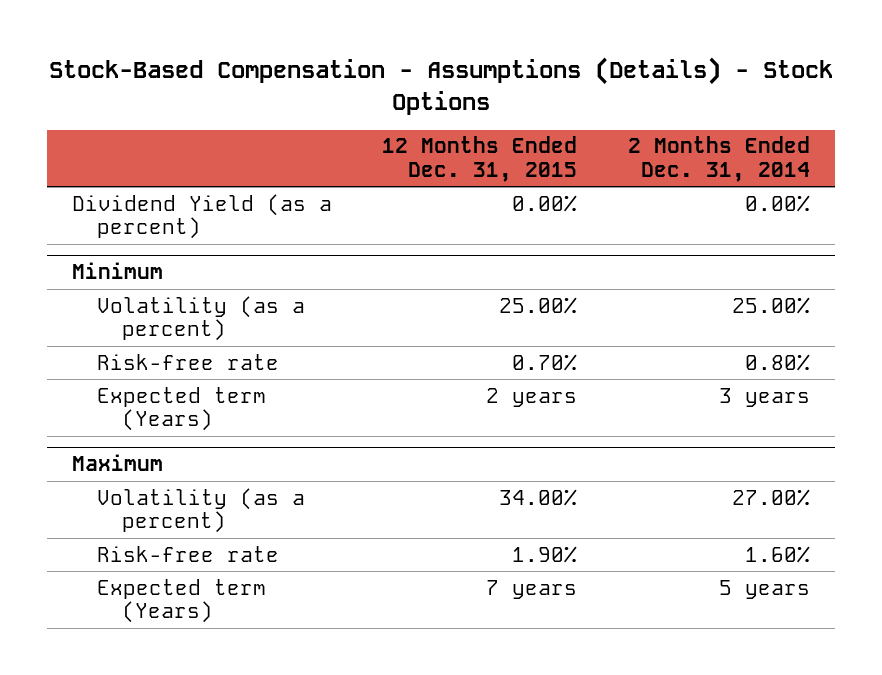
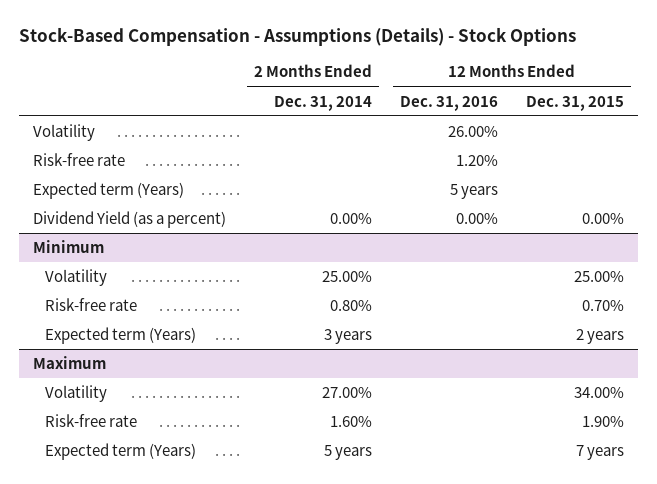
none -> [399,95,498,111] Dec. 31, 2016
none -> [32,124,95,142] Volatility
none -> [32,153,125,167] Risk-free rate
none -> [32,182,184,200] Expected term (Years)
[96,295,305,342] Volatility (as a percent) -> [45,269,108,287] Volatility
[96,487,305,534] Volatility (as a percent) -> [45,385,108,403] Volatility

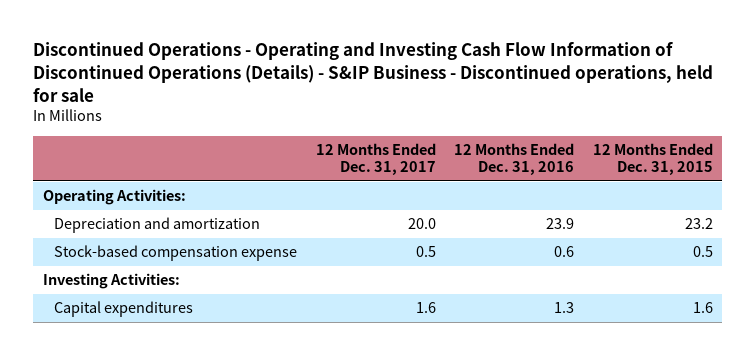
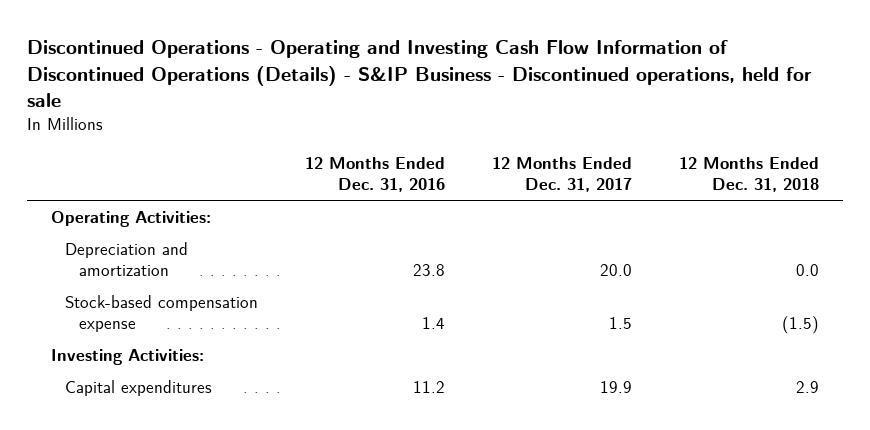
[593,143,714,176] 12 Months Ended Dec. 31, 2015 -> none
none -> [679,157,820,193] 12 Months Ended Dec. 31, 2018
[546,218,575,230] 23.9 -> [413,264,446,277] 23.8
[415,246,436,258] 0.5 -> [609,317,633,330] 1.5
[554,246,575,258] 0.6 -> [422,317,446,330] 1.4
[415,302,436,314] 1.6 -> [600,380,633,393] 19.9
[554,302,575,314] 1.3 -> [413,380,446,393] 11.2

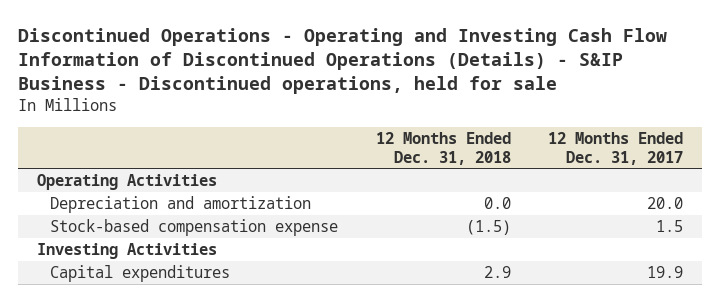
[305,157,446,193] 12 Months Ended Dec. 31, 2016 -> none
[50,210,211,227] Operating Activities: -> [37,173,218,190] Operating Activities
[50,348,204,365] Investing Activities: -> [37,242,218,259] Investing Activities

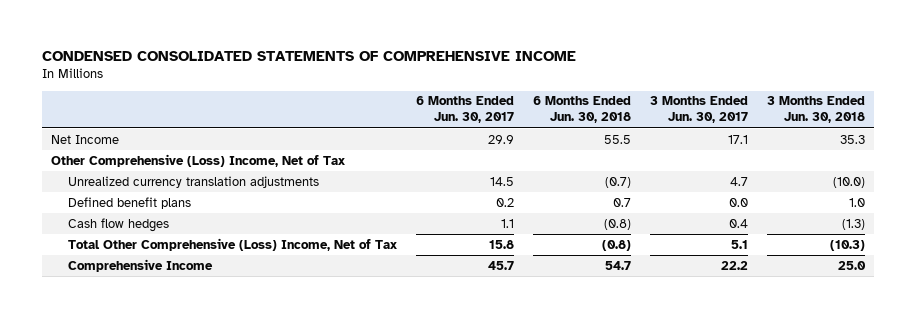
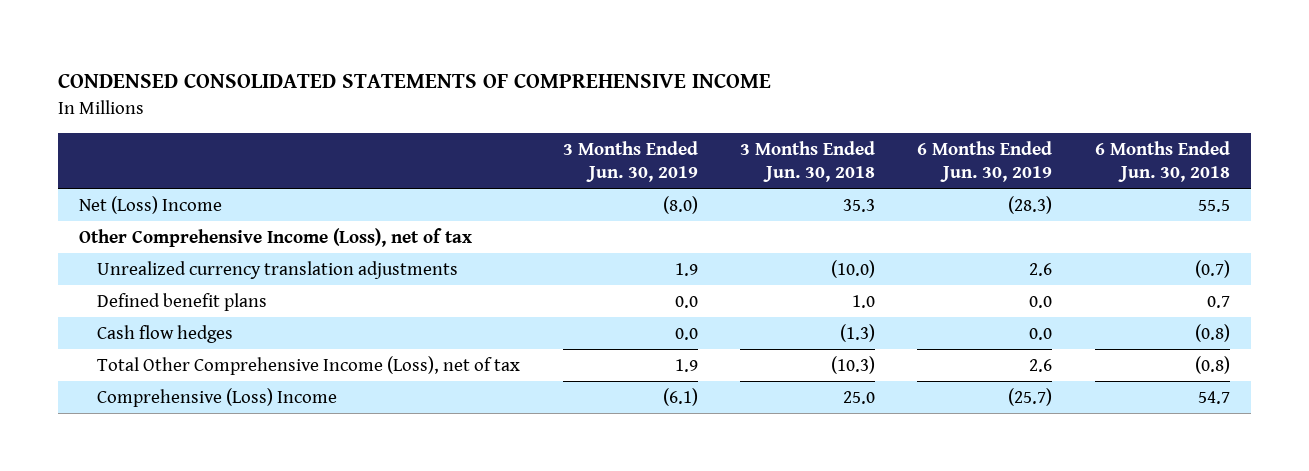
[416,96,515,124] 6 Months Ended Jun. 30, 2017 -> none
[649,96,748,124] 3 Months Ended Jun. 30, 2017 -> none
none -> [562,141,698,182] 3 Months Ended Jun. 30, 2019
none -> [917,141,1053,182] 6 Months Ended Jun. 30, 2019
[51,134,120,144] Net Income -> [79,196,223,215] Net (Loss) Income
[51,153,346,167] Other Comprehensive (Loss) Income, Net of Tax -> [79,228,473,248] Other Comprehensive Income (Loss), net of tax
[68,237,398,251] Total Other Comprehensive (Loss) Income, Net of Tax -> [97,356,521,376] Total Other Comprehensive Income (Loss), net of tax
[68,258,214,272] Comprehensive Income -> [97,388,338,408] Comprehensive (Loss) Income

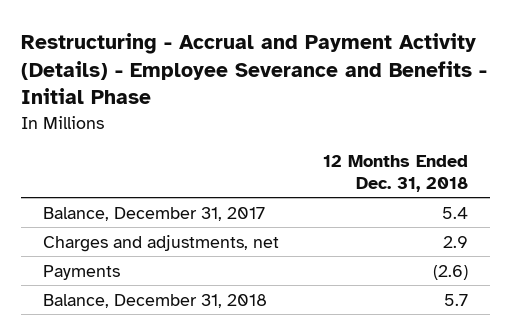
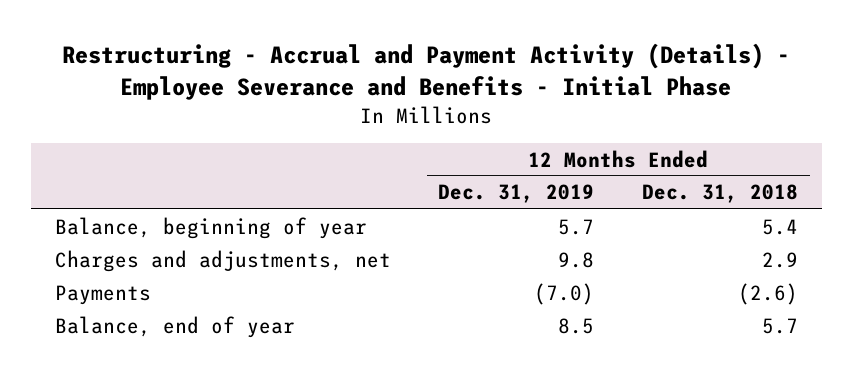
none -> [438,184,595,204] Dec. 31, 2019
[43,206,266,221] Balance, December 31, 2017 -> [54,216,367,239] Balance, beginning of year
[43,293,268,308] Balance, December 31, 2018 -> [54,315,295,338] Balance, end of year

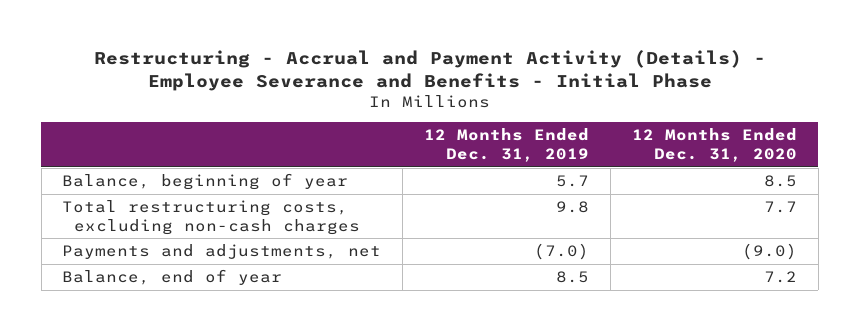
[642,184,799,204] Dec. 31, 2018 -> none
none -> [631,128,797,162] 12 Months Ended Dec. 31, 2020
[54,249,391,272] Charges and adjustments, net -> none
none -> [62,199,360,235] Total restructuring costs, excluding non-cash charges
[54,284,151,305] Payments -> [62,243,382,259] Payments and adjustments, net

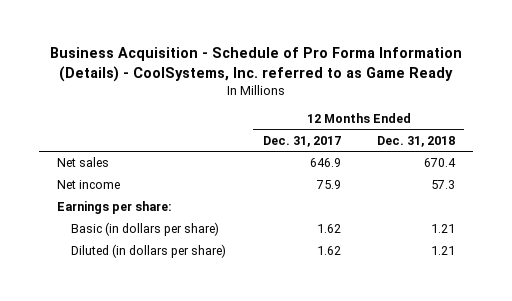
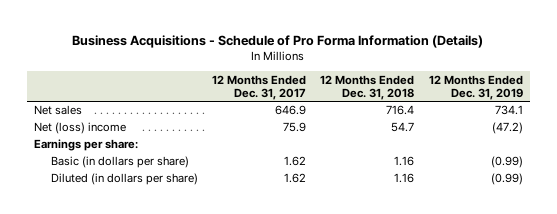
[49,47,462,82] Business Acquisition - Schedule of Pro Forma Information (Details) - CoolSystems, Inc. referred to as Game Ready -> [72,34,484,48] Business Acquisitions - Schedule of Pro Forma Information (Details)
none -> [428,74,523,101] 12 Months Ended Dec. 31, 2019
[423,158,456,168] 670.4 -> [386,105,415,116] 716.4
[56,180,120,190] Net income -> [34,122,127,135] Net (loss) income
[430,180,455,190] 57.3 -> [391,122,415,133] 54.7
[430,224,455,234] 1.21 -> [394,156,415,167] 1.16
[430,246,455,256] 1.21 -> [394,173,415,184] 1.16

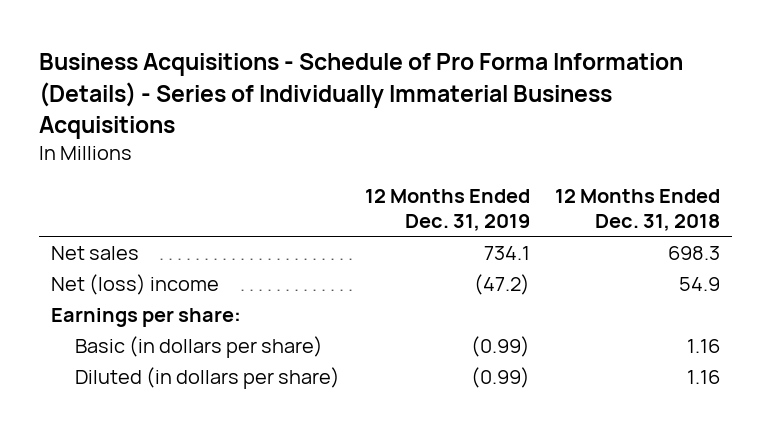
[72,34,484,48] Business Acquisitions - Schedule of Pro Forma Information (Details) -> [38,53,683,139] Business Acquisitions - Schedule of Pro Forma Information (Details) - Series of Individually Immaterial Business Acquisitions
[211,74,306,101] 12 Months Ended Dec. 31, 2017 -> none
[386,105,415,116] 716.4 -> [667,245,720,260] 698.3
[391,122,415,133] 54.7 -> [678,276,720,291] 54.9

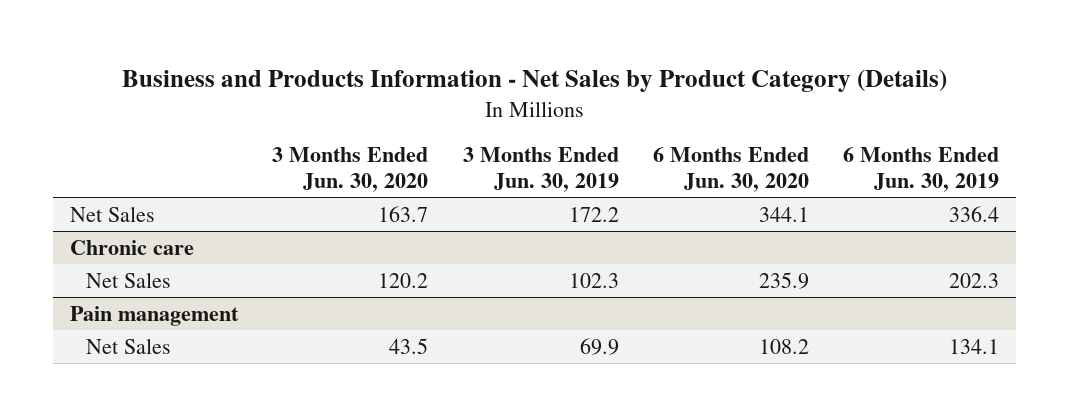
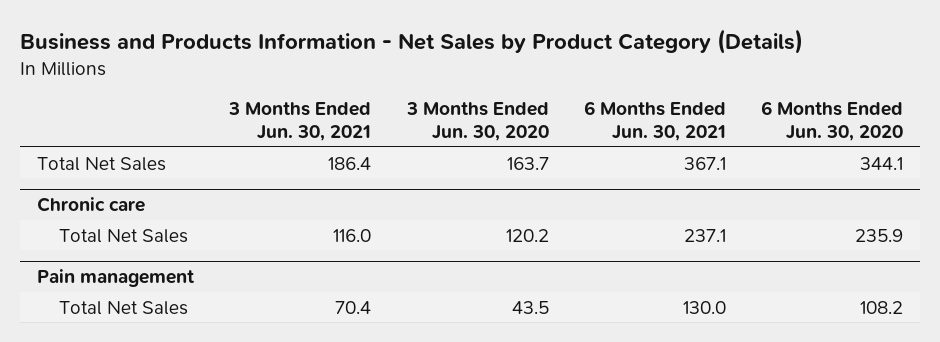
[462,147,619,193] 3 Months Ended Jun. 30, 2019 -> none
[842,147,999,193] 6 Months Ended Jun. 30, 2019 -> none
none -> [228,102,372,142] 3 Months Ended Jun. 30, 2021
none -> [583,101,726,142] 6 Months Ended Jun. 30, 2021
[70,205,156,222] Net Sales -> [37,156,167,171] Total Net Sales
[86,271,172,288] Net Sales -> [58,228,188,243] Total Net Sales
[86,337,172,354] Net Sales -> [58,300,188,315] Total Net Sales

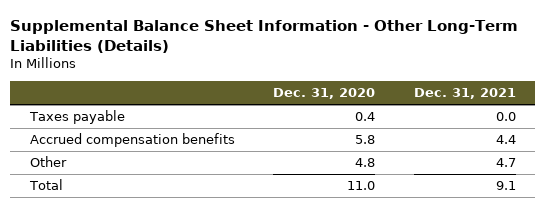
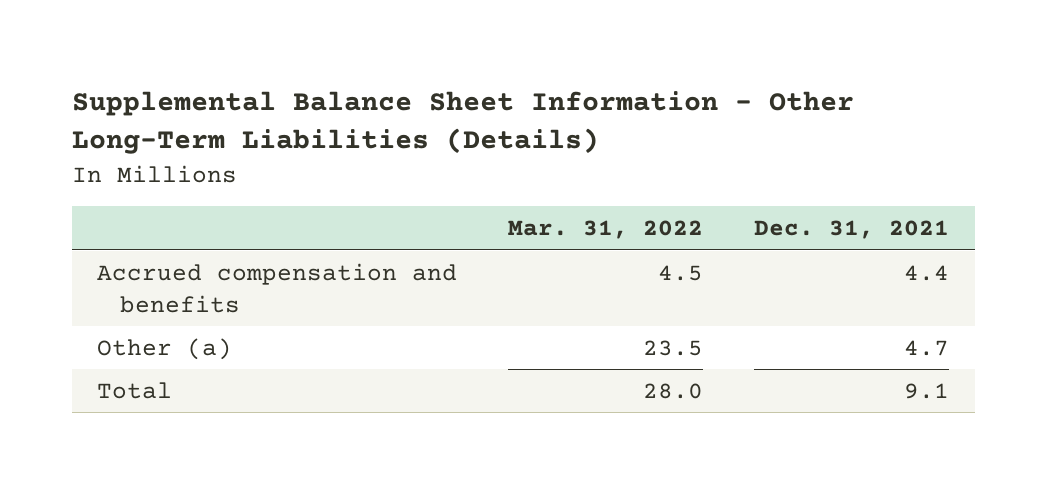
[273,88,376,100] Dec. 31, 2020 -> none
none -> [508,220,704,240] Mar. 31, 2022
[28,110,125,125] Taxes payable -> none
[29,133,235,148] Accrued compensation benefits -> [97,262,458,313] Accrued compensation and benefits
[29,156,67,168] Other -> [97,337,233,360] Other (a)

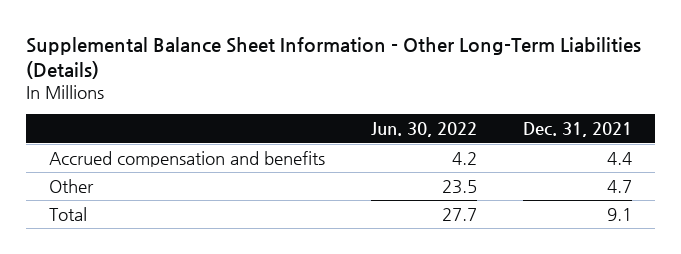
[508,220,704,240] Mar. 31, 2022 -> none
none -> [370,122,477,138] Jun. 30, 2022
[97,337,233,360] Other (a) -> [48,178,94,193] Other

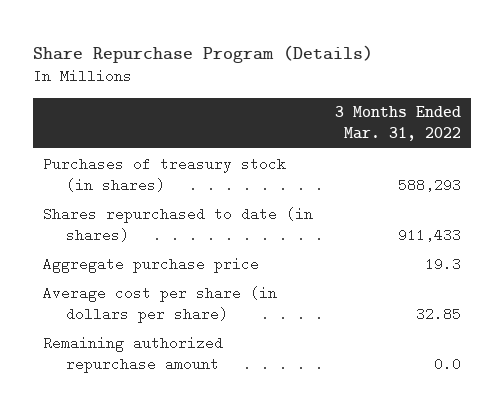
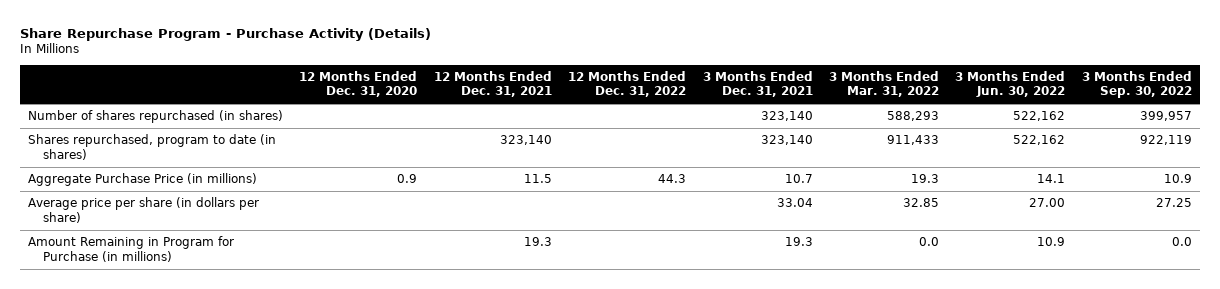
[32,44,373,63] Share Repurchase Program (Details) -> [19,27,431,41] Share Repurchase Program - Purchase Activity (Details)
none -> [299,70,418,98] 12 Months Ended Dec. 31, 2020
none -> [433,70,552,98] 12 Months Ended Dec. 31, 2021
none -> [568,70,687,98] 12 Months Ended Dec. 31, 2022
none -> [702,70,813,98] 3 Months Ended Dec. 31, 2021
none -> [955,70,1066,98] 3 Months Ended Jun. 30, 2022
none -> [1081,70,1192,99] 3 Months Ended Sep. 30, 2022
[43,156,287,192] Purchases of treasury stock (in shares) -> [28,110,284,124] Number of shares repurchased (in shares)
[43,206,314,242] Shares repurchased to date (in shares) -> [28,134,277,160] Shares repurchased, program to date (in shares)
[43,256,260,273] Aggregate purchase price -> [28,173,258,187] Aggregate Purchase Price (in millions)
[43,285,278,323] Average cost per share (in dollars per share) -> [28,197,260,223] Average price per share (in dollars per share)
[43,335,224,373] Remaining authorized repurchase amount -> [28,236,235,262] Amount Remaining in Program for Purchase (in millions)

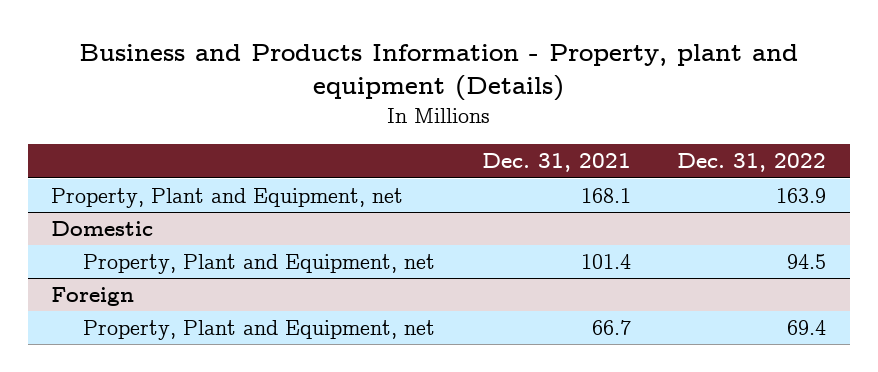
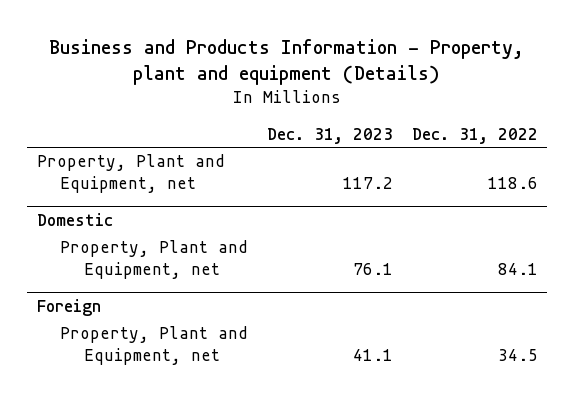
[481,153,631,173] Dec. 31, 2021 -> none
none -> [266,127,393,144] Dec. 31, 2023
[776,188,827,204] 163.9 -> [487,176,538,189] 118.6
[787,254,827,270] 94.5 -> [497,262,538,275] 84.1
[787,320,827,336] 69.4 -> [497,348,538,361] 34.5

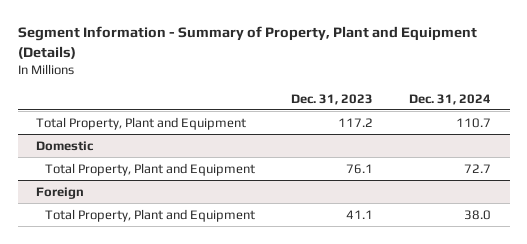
[49,38,525,86] Business and Products Information - Property, plant and equipment (Details) -> [17,26,477,60] Segment Information - Summary of Property, Plant and Equipment (Details)
[411,127,538,144] Dec. 31, 2022 -> none
none -> [409,93,492,105] Dec. 31, 2024
[36,154,225,193] Property, Plant and Equipment, net -> [35,116,246,130] Total Property, Plant and Equipment
[60,240,249,279] Property, Plant and Equipment, net -> [45,162,256,176] Total Property, Plant and Equipment
[60,326,249,365] Property, Plant and Equipment, net -> [45,208,256,222] Total Property, Plant and Equipment

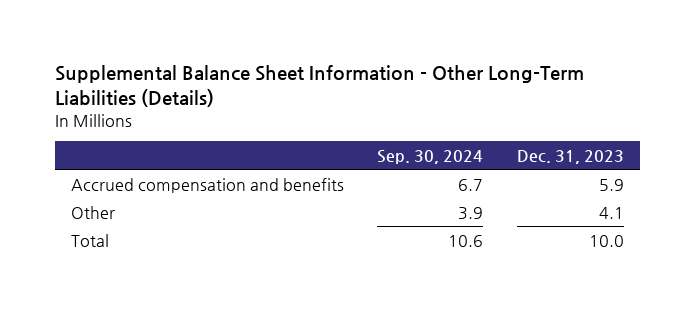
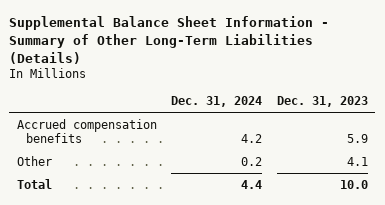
[54,65,584,108] Supplemental Balance Sheet Information - Other Long-Term Liabilities (Details) -> [9,16,330,64] Supplemental Balance Sheet Information - Summary of Other Long-Term Liabilities (Details)
[377,149,484,164] Sep. 30, 2024 -> none
none -> [171,96,263,108] Dec. 31, 2024
[71,177,345,193] Accrued compensation and benefits -> [16,118,157,144] Accrued compensation benefits

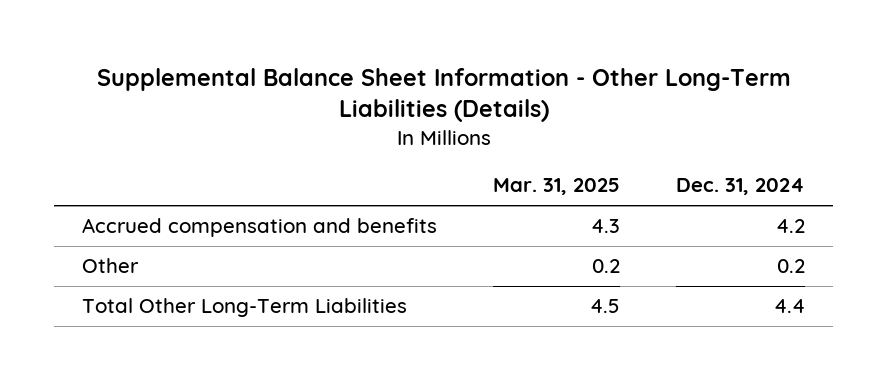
[9,16,330,64] Supplemental Balance Sheet Information - Summary of Other Long-Term Liabilities (Details) -> [96,67,791,123] Supplemental Balance Sheet Information - Other Long-Term Liabilities (Details)
[276,96,368,108] Dec. 31, 2023 -> none
none -> [493,178,621,196] Mar. 31, 2025
[16,118,157,144] Accrued compensation benefits -> [82,218,438,238] Accrued compensation and benefits
[16,178,52,189] Total -> [82,298,408,318] Total Other Long-Term Liabilities

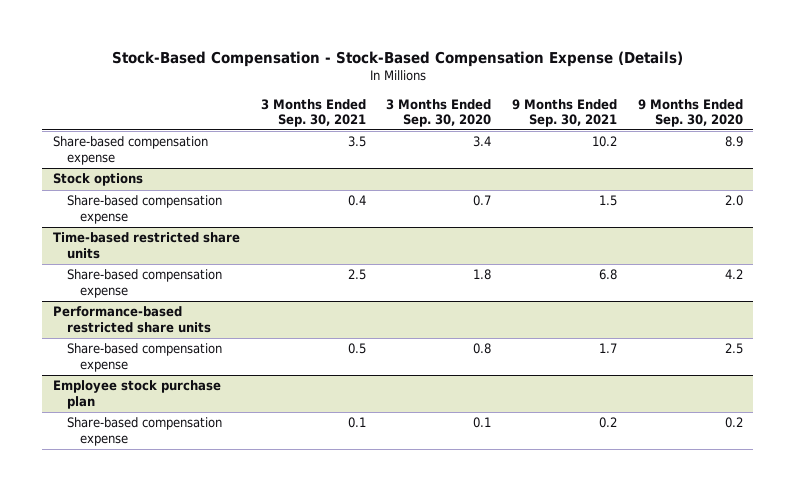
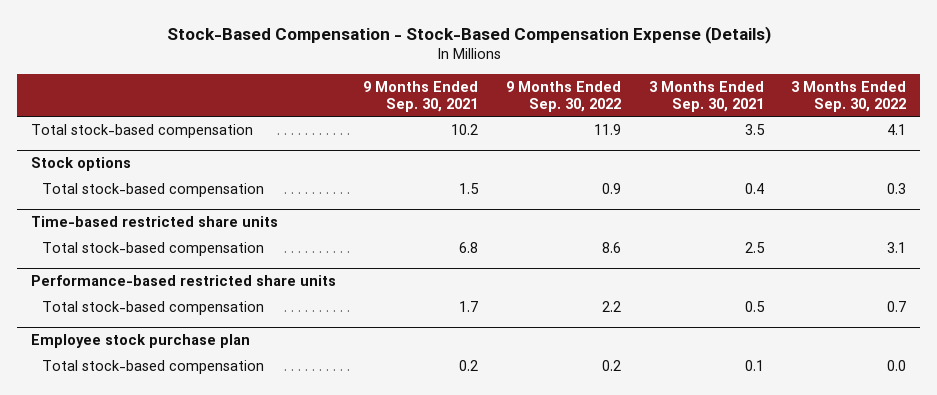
[386,98,492,127] 3 Months Ended Sep. 30, 2020 -> none
[637,98,743,127] 9 Months Ended Sep. 30, 2020 -> none
none -> [506,80,622,112] 9 Months Ended Sep. 30, 2022
none -> [791,80,907,112] 3 Months Ended Sep. 30, 2022
[52,136,208,165] Share-based compensation expense -> [30,123,253,138] Total stock-based compensation
[66,195,222,224] Share-based compensation expense -> [42,182,265,197] Total stock-based compensation
[66,269,222,298] Share-based compensation expense -> [42,241,265,256] Total stock-based compensation
[66,343,222,372] Share-based compensation expense -> [42,300,265,315] Total stock-based compensation
[66,417,222,446] Share-based compensation expense -> [42,359,265,374] Total stock-based compensation

